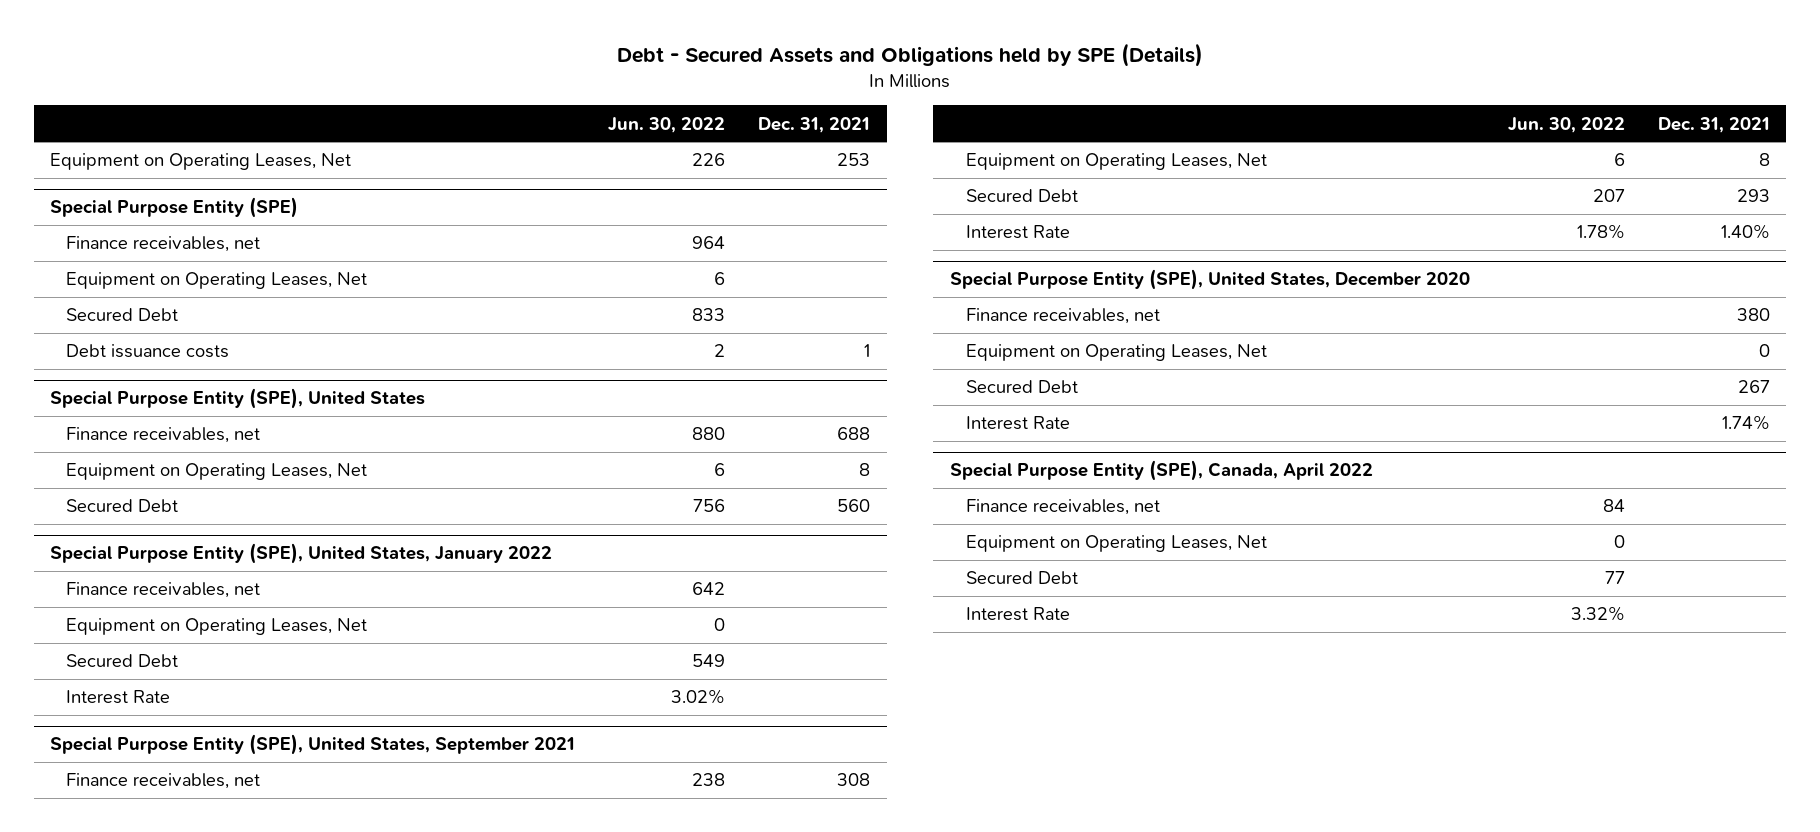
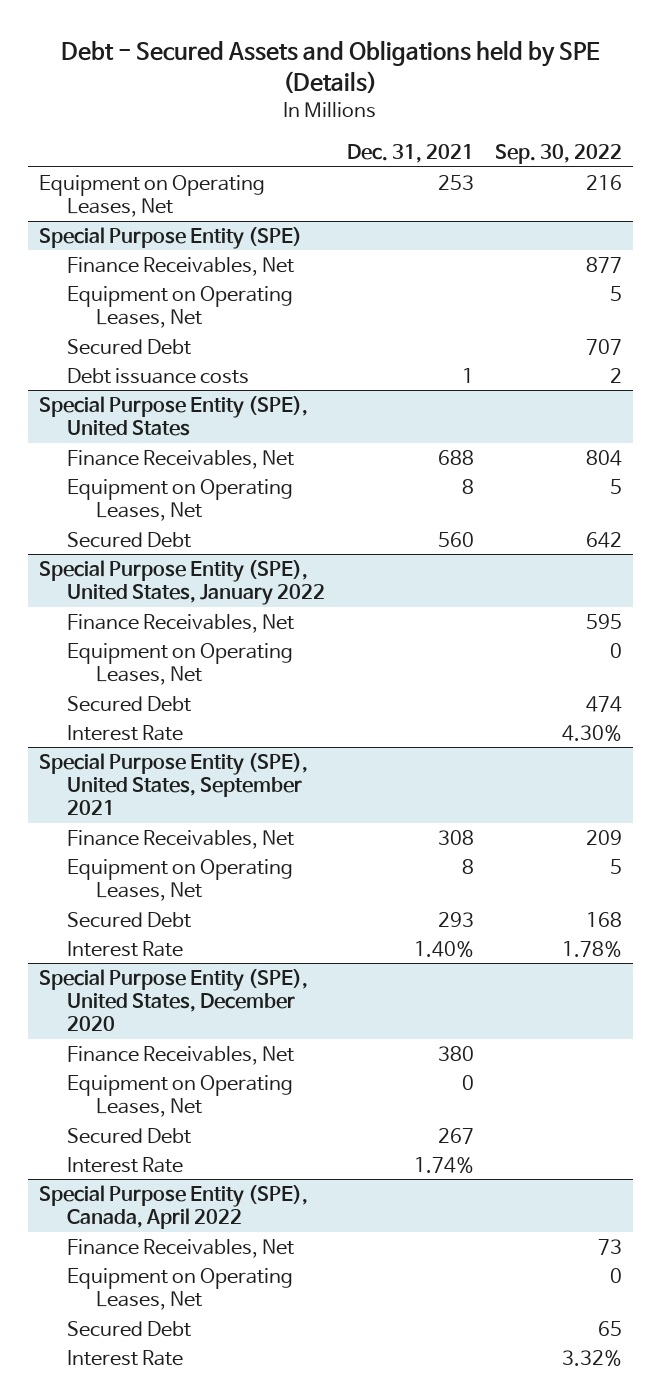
[608,116,726,133] Jun. 30, 2022 -> none
none -> [494,144,622,165] Sep. 30, 2022
[66,236,261,253] Finance receivables, net -> [67,256,295,276] Finance Receivables, Net
[66,427,261,444] Finance receivables, net -> [67,449,295,469] Finance Receivables, Net
[66,582,261,599] Finance receivables, net -> [67,613,295,633] Finance Receivables, Net
[66,773,261,790] Finance receivables, net -> [67,829,295,849] Finance Receivables, Net
[965,308,1160,325] Finance receivables, net -> [67,1045,295,1065] Finance Receivables, Net
[965,499,1160,516] Finance receivables, net -> [67,1238,295,1258] Finance Receivables, Net

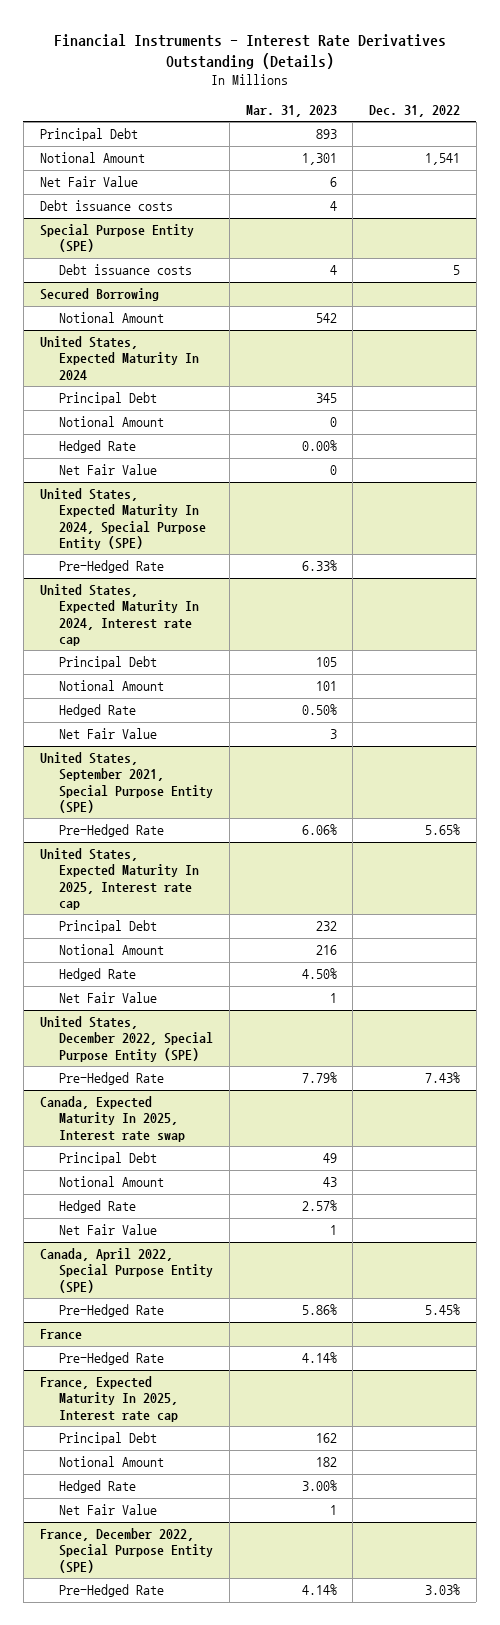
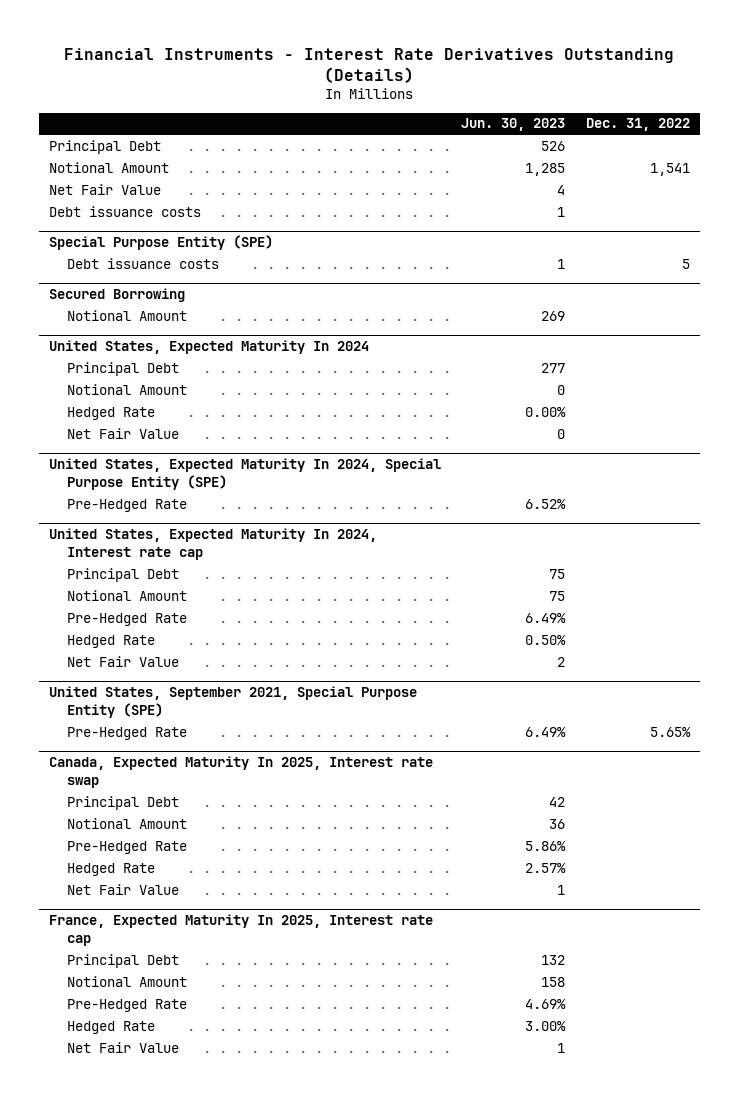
[245,104,337,117] Mar. 31, 2023 -> none
none -> [461,118,566,132] Jun. 30, 2023
none -> [66,612,187,626] Pre-Hedged Rate
[39,848,200,910] United States, Expected Maturity In 2025, Interest rate cap -> none
[59,920,158,934] Principal Debt -> none
[59,944,165,956] Notional Amount -> none
[59,968,137,982] Hedged Rate -> none
[59,992,158,1004] Net Fair Value -> none
[39,1016,214,1062] United States, December 2022, Special Purpose Entity (SPE) -> none
[59,1072,165,1086] Pre-Hedged Rate -> none
none -> [66,840,187,854] Pre-Hedged Rate
[39,1248,214,1293] Canada, April 2022, Special Purpose Entity (SPE) -> none
[59,1304,165,1318] Pre-Hedged Rate -> none
[39,1329,82,1340] France -> none
[59,1352,165,1366] Pre-Hedged Rate -> none
none -> [66,998,187,1012] Pre-Hedged Rate
[39,1528,214,1573] France, December 2022, Special Purpose Entity (SPE) -> none
[59,1584,165,1598] Pre-Hedged Rate -> none

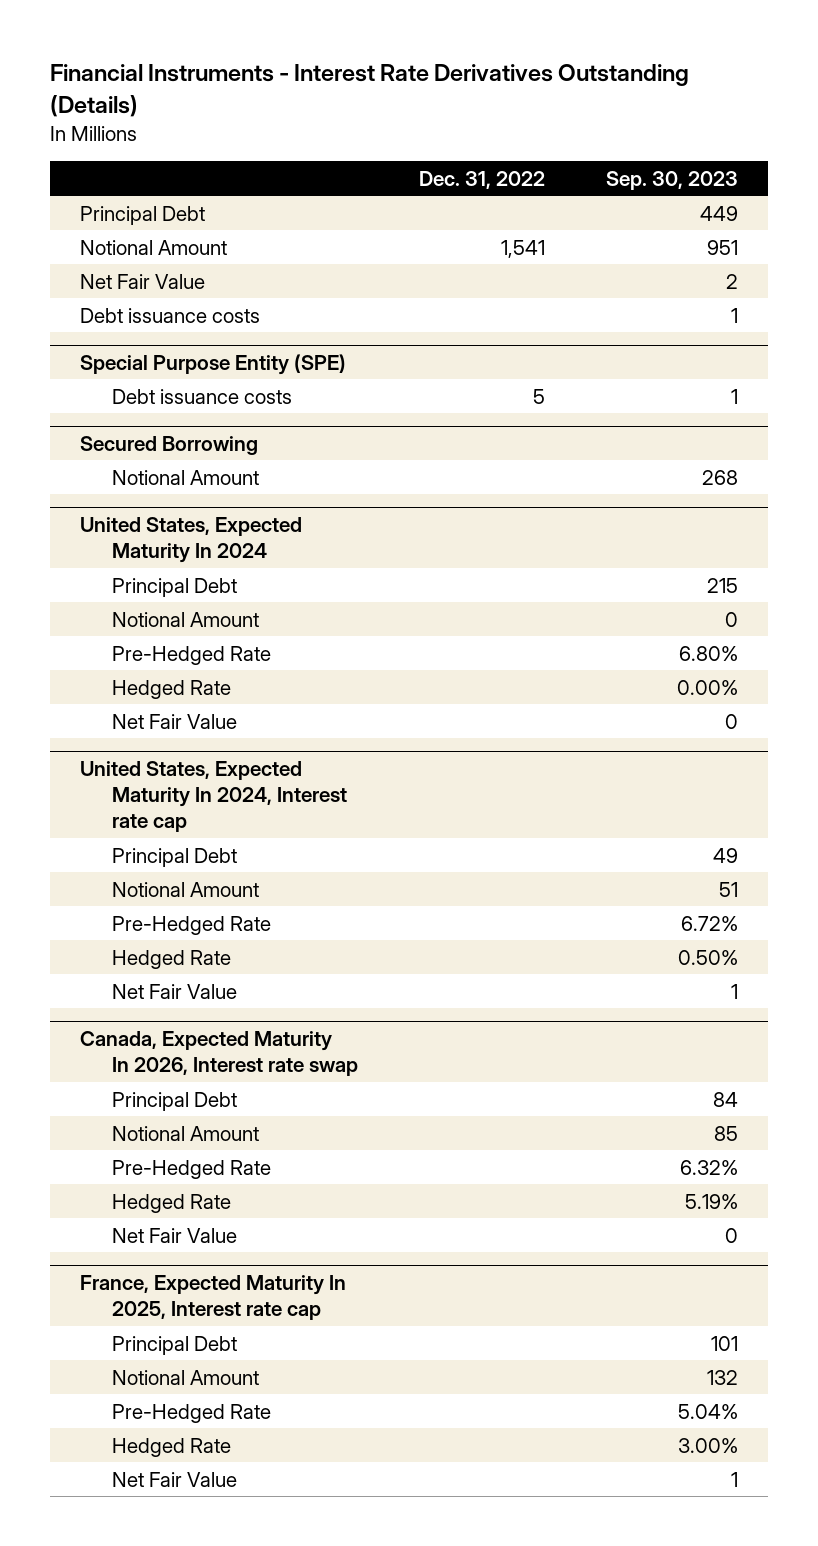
[461,118,566,132] Jun. 30, 2023 -> none
none -> [605,170,738,190] Sep. 30, 2023
none -> [111,645,271,665] Pre-Hedged Rate
[49,458,442,490] United States, Expected Maturity In 2024, Special Purpose Entity (SPE) -> none
[66,498,187,512] Pre-Hedged Rate -> none
[49,686,418,718] United States, September 2021, Special Purpose Entity (SPE) -> none
[66,726,187,740] Pre-Hedged Rate -> none
[49,756,434,788] Canada, Expected Maturity In 2025, Interest rate swap -> [80,1030,358,1076] Canada, Expected Maturity In 2026, Interest rate swap

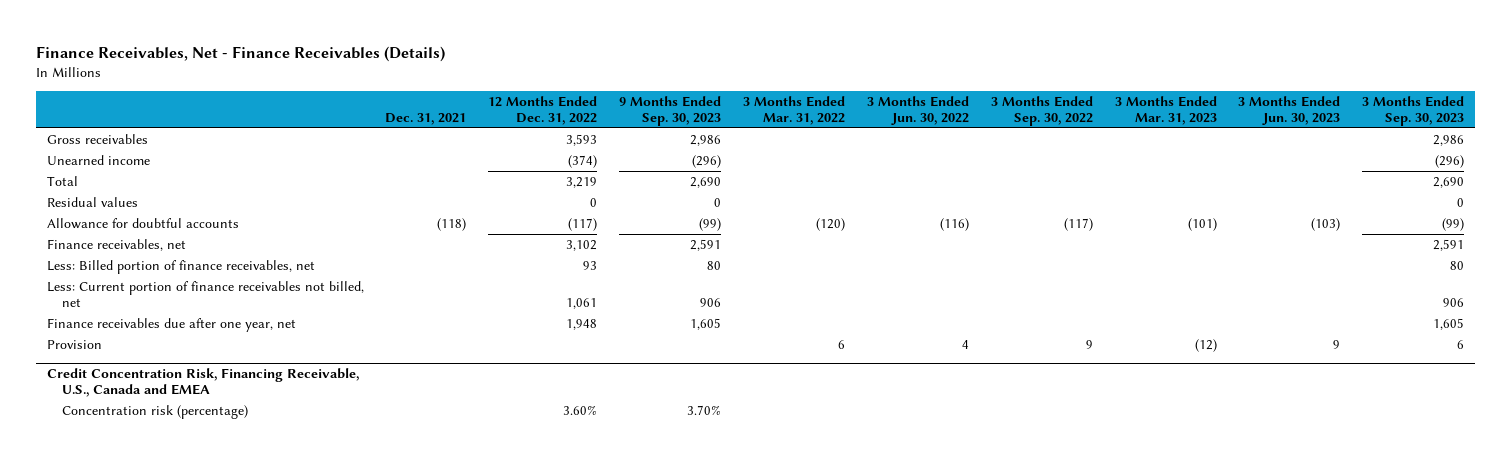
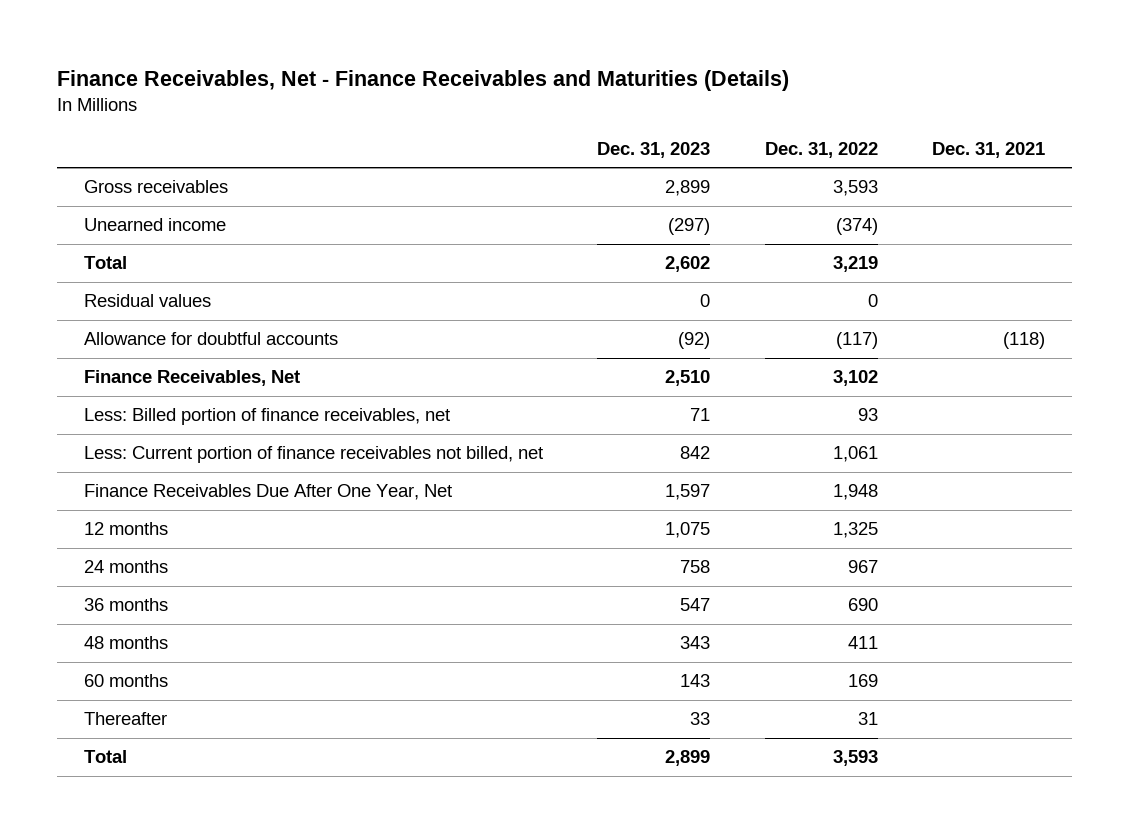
[35,45,445,62] Finance Receivables, Net - Finance Receivables (Details) -> [57,69,790,91] Finance Receivables, Net - Finance Receivables and Maturities (Details)
[488,95,598,126] 12 Months Ended Dec. 31, 2022 -> none
[619,95,722,127] 9 Months Ended Sep. 30, 2023 -> none
[742,95,845,126] 3 Months Ended Mar. 31, 2022 -> none
[866,95,969,126] 3 Months Ended Jun. 30, 2022 -> none
[990,95,1093,127] 3 Months Ended Sep. 30, 2022 -> none
[1114,95,1217,126] 3 Months Ended Mar. 31, 2023 -> none
[1238,95,1341,126] 3 Months Ended Jun. 30, 2023 -> none
[1362,95,1465,127] 3 Months Ended Sep. 30, 2023 -> none
none -> [597,142,711,159] Dec. 31, 2023
none -> [764,142,878,159] Dec. 31, 2022
[46,239,186,252] Finance receivables, net -> [84,370,301,387] Finance Receivables, Net
[46,340,102,350] Provision -> none
[46,368,359,398] Credit Concentration Risk, Financing Receivable, U.S., Canada and EMEA -> none
[61,405,248,420] Concentration risk (percentage) -> none
[46,318,296,333] Finance receivables due after one year, net -> [84,484,453,501] Finance Receivables Due After One Year, Net
none -> [84,522,169,536] 12 months
none -> [84,560,169,574] 24 months
none -> [84,598,169,612] 36 months
none -> [84,636,169,650] 48 months
none -> [84,674,169,688] 60 months
none -> [84,712,168,726] Thereafter
none -> [84,750,128,764] Total

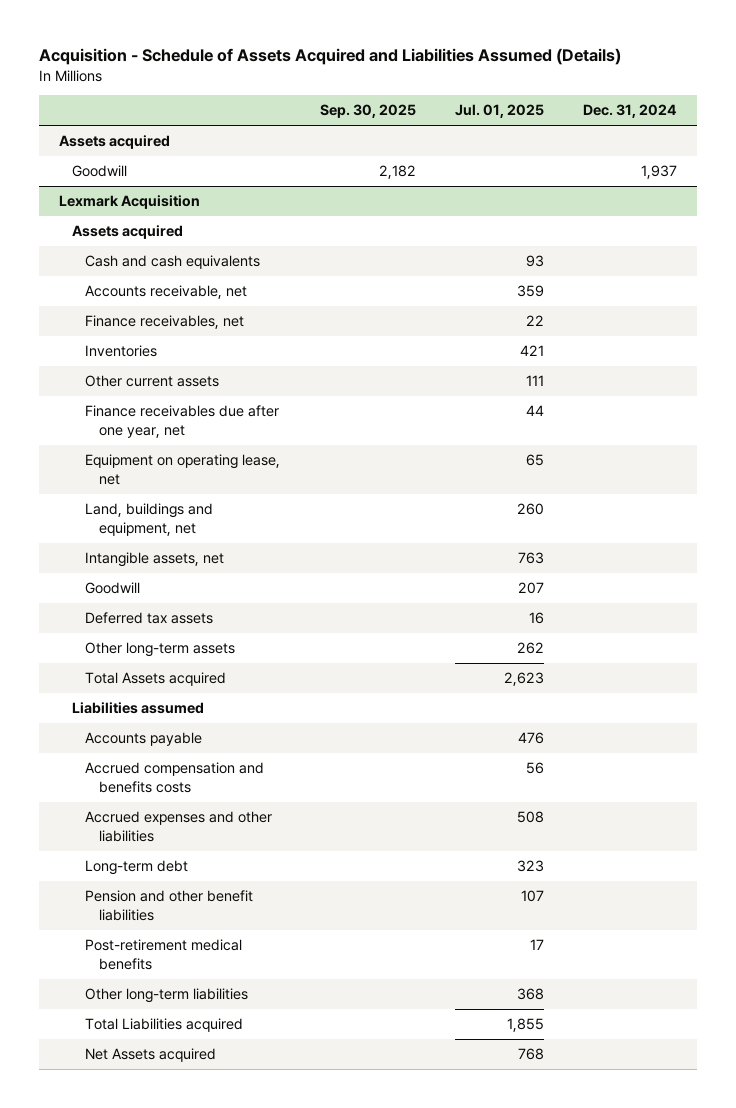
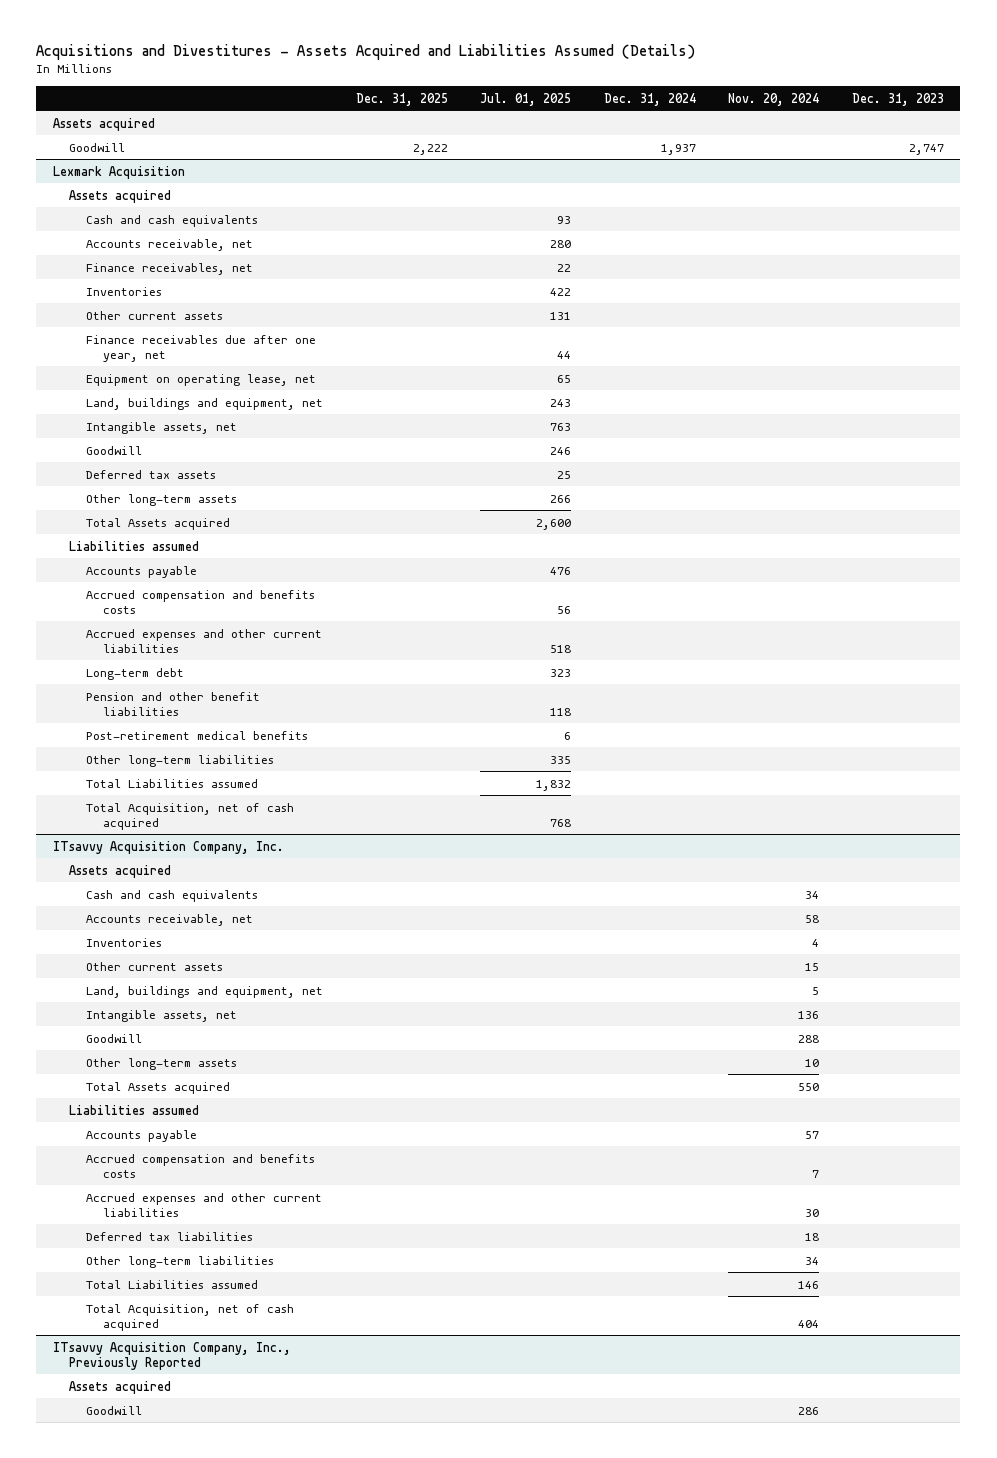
[39,48,622,66] Acquisition - Schedule of Assets Acquired and Liabilities Assumed (Details) -> [36,44,696,61] Acquisitions and Divestitures - Assets Acquired and Liabilities Assumed (Details)
[319,104,416,119] Sep. 30, 2025 -> none
none -> [355,92,448,106] Dec. 31, 2025
none -> [728,92,820,106] Nov. 20, 2024
none -> [851,92,944,106] Dec. 31, 2023
[517,285,545,298] 359 -> [550,239,572,248] 280
[520,345,545,357] 421 -> [550,287,572,296] 422
[526,375,545,387] 111 -> [550,311,572,320] 131
[517,503,545,516] 260 -> [550,398,572,407] 243
[518,582,545,595] 207 -> [550,446,572,455] 246
[529,612,545,625] 16 -> [557,470,572,479] 25
[517,642,545,655] 262 -> [550,494,572,503] 266
[504,672,545,687] 2,623 -> [536,518,572,530] 2,600
[85,811,273,842] Accrued expenses and other liabilities -> [85,628,322,653] Accrued expenses and other current liabilities
[517,811,545,824] 508 -> [550,644,572,653] 518
[521,890,545,903] 107 -> [550,707,572,716] 118
[530,939,545,951] 17 -> [564,731,572,740] 6
[517,988,545,1001] 368 -> [550,755,572,764] 335
[85,1018,244,1033] Total Liabilities acquired -> [85,778,258,788] Total Liabilities assumed
[507,1018,545,1033] 1,855 -> [536,779,572,791] 1,832
[85,1048,217,1063] Net Assets acquired -> [85,802,294,830] Total Acquisition, net of cash acquired
none -> [52,840,284,854] ITsavvy Acquisition Company, Inc.
none -> [69,864,172,878] Assets acquired
none -> [85,889,258,902] Cash and cash equivalents
none -> [85,913,253,926] Accounts receivable, net
none -> [85,937,162,947] Inventories
none -> [85,961,223,971] Other current assets
none -> [85,985,323,998] Land, buildings and equipment, net
none -> [85,1009,237,1022] Intangible assets, net
none -> [85,1033,142,1043] Goodwill
none -> [85,1057,237,1070] Other long-term assets
none -> [85,1081,230,1094] Total Assets acquired
none -> [69,1104,200,1115] Liabilities assumed
none -> [85,1129,197,1142] Accounts payable
none -> [85,1153,315,1178] Accrued compensation and benefits costs
none -> [85,1192,322,1217] Accrued expenses and other current liabilities
none -> [85,1231,253,1241] Deferred tax liabilities
none -> [85,1255,274,1268] Other long-term liabilities
none -> [85,1279,258,1289] Total Liabilities assumed
none -> [85,1303,294,1331] Total Acquisition, net of cash acquired
none -> [52,1341,291,1370] ITsavvy Acquisition Company, Inc., Previously Reported
none -> [69,1380,172,1394] Assets acquired
none -> [85,1405,142,1415] Goodwill

